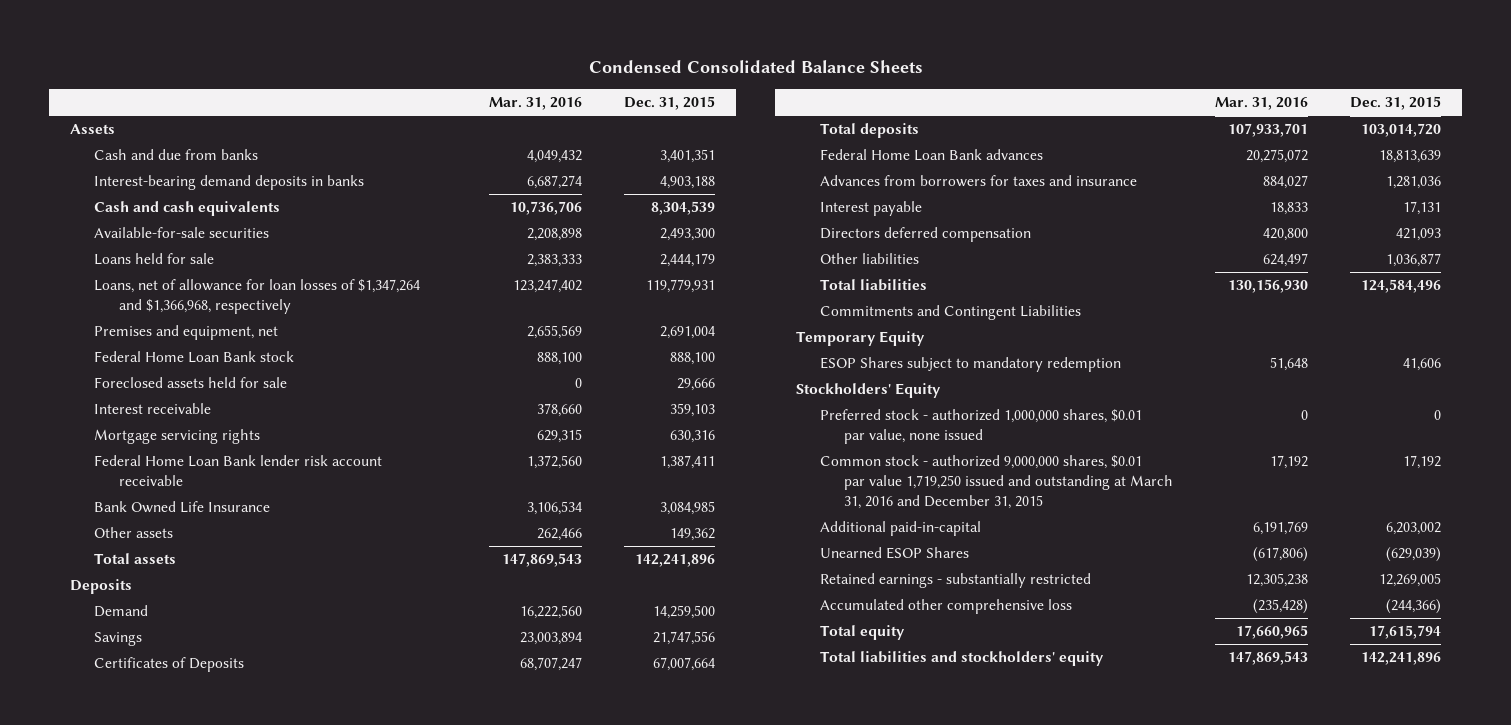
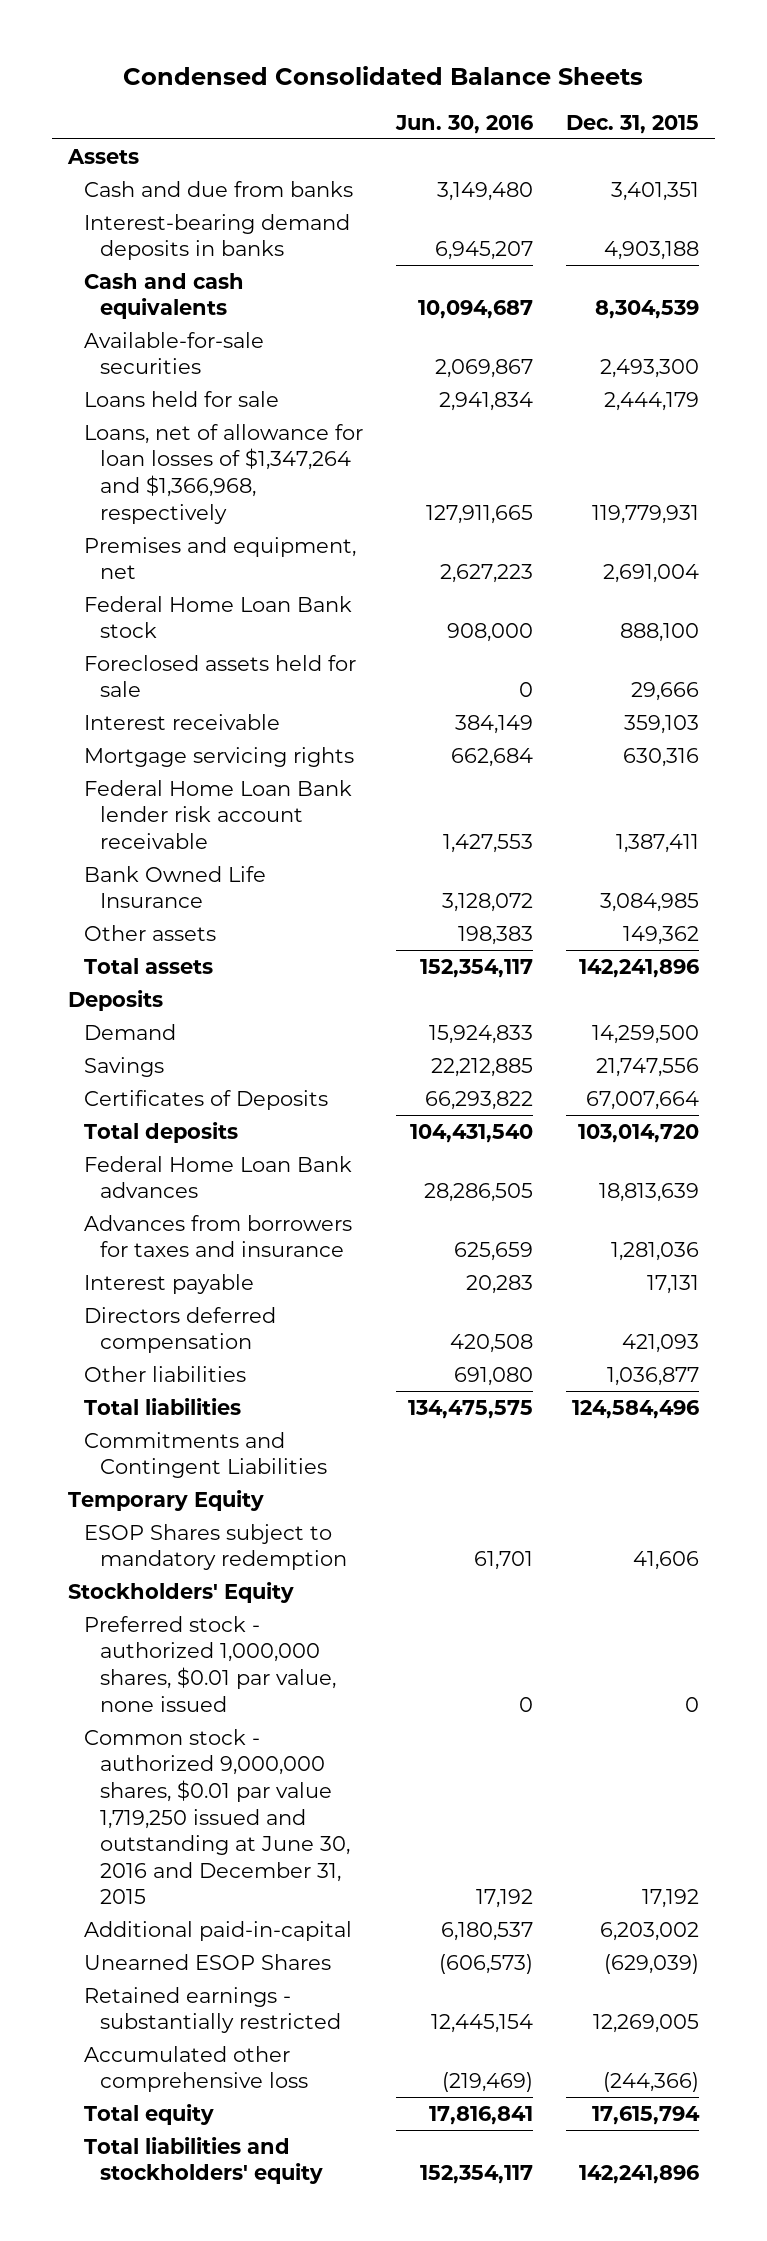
[489,97,583,111] Mar. 31, 2016 -> none
none -> [394,114,533,134] Jun. 30, 2016
[819,455,1174,509] Common stock - authorized 9,000,000 shares, $0.01 par value 1,719,250 issued and outstanding at March 31, 2016 and December 31, 2015 -> [84,1728,351,1905] Common stock - authorized 9,000,000 shares, $0.01 par value 1,719,250 issued and outstanding at June 30, 2016 and December 31, 2015

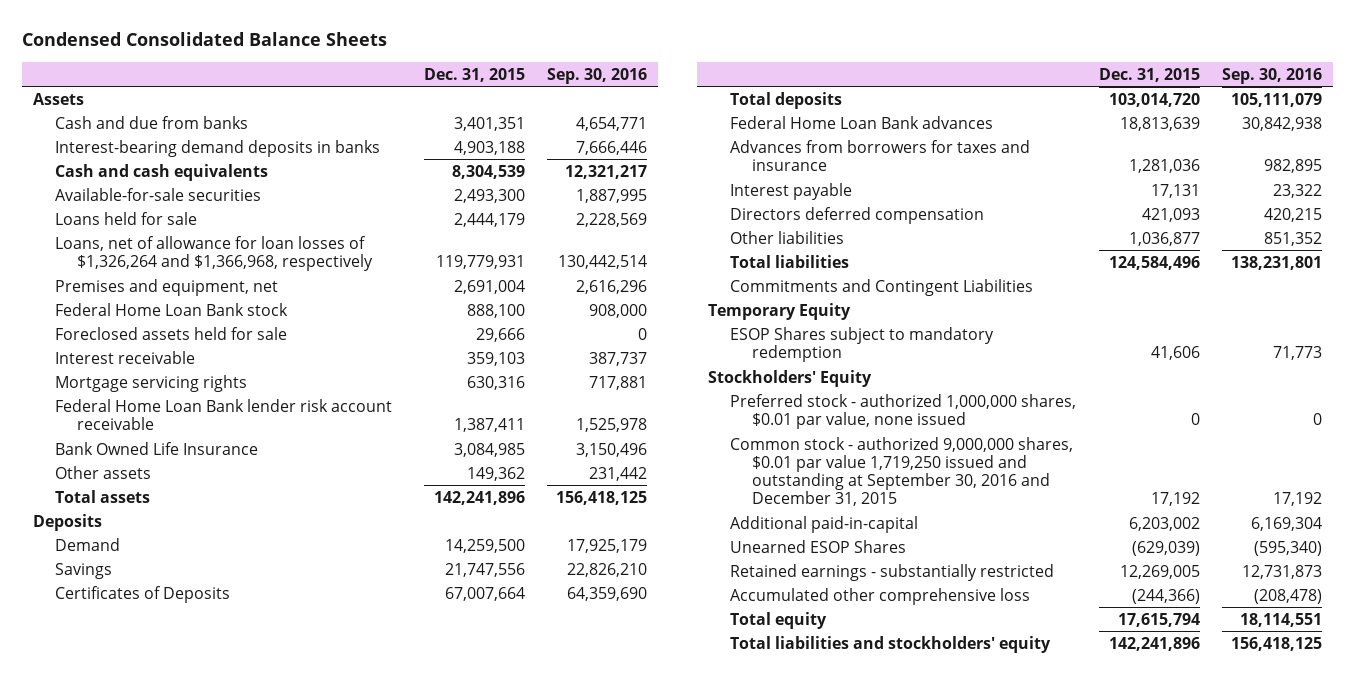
[394,114,533,134] Jun. 30, 2016 -> none
none -> [546,67,647,84] Sep. 30, 2016
[84,423,364,524] Loans, net of allowance for loan losses of $1,347,264 and $1,366,968, respectively -> [55,235,374,271] Loans, net of allowance for loan losses of $1,326,264 and $1,366,968, respectively
[84,1728,351,1905] Common stock - authorized 9,000,000 shares, $0.01 par value 1,719,250 issued and outstanding at June 30, 2016 and December 31, 2015 -> [730,436,1074,507] Common stock - authorized 9,000,000 shares, $0.01 par value 1,719,250 issued and outstanding at September 30, 2016 and December 31, 2015

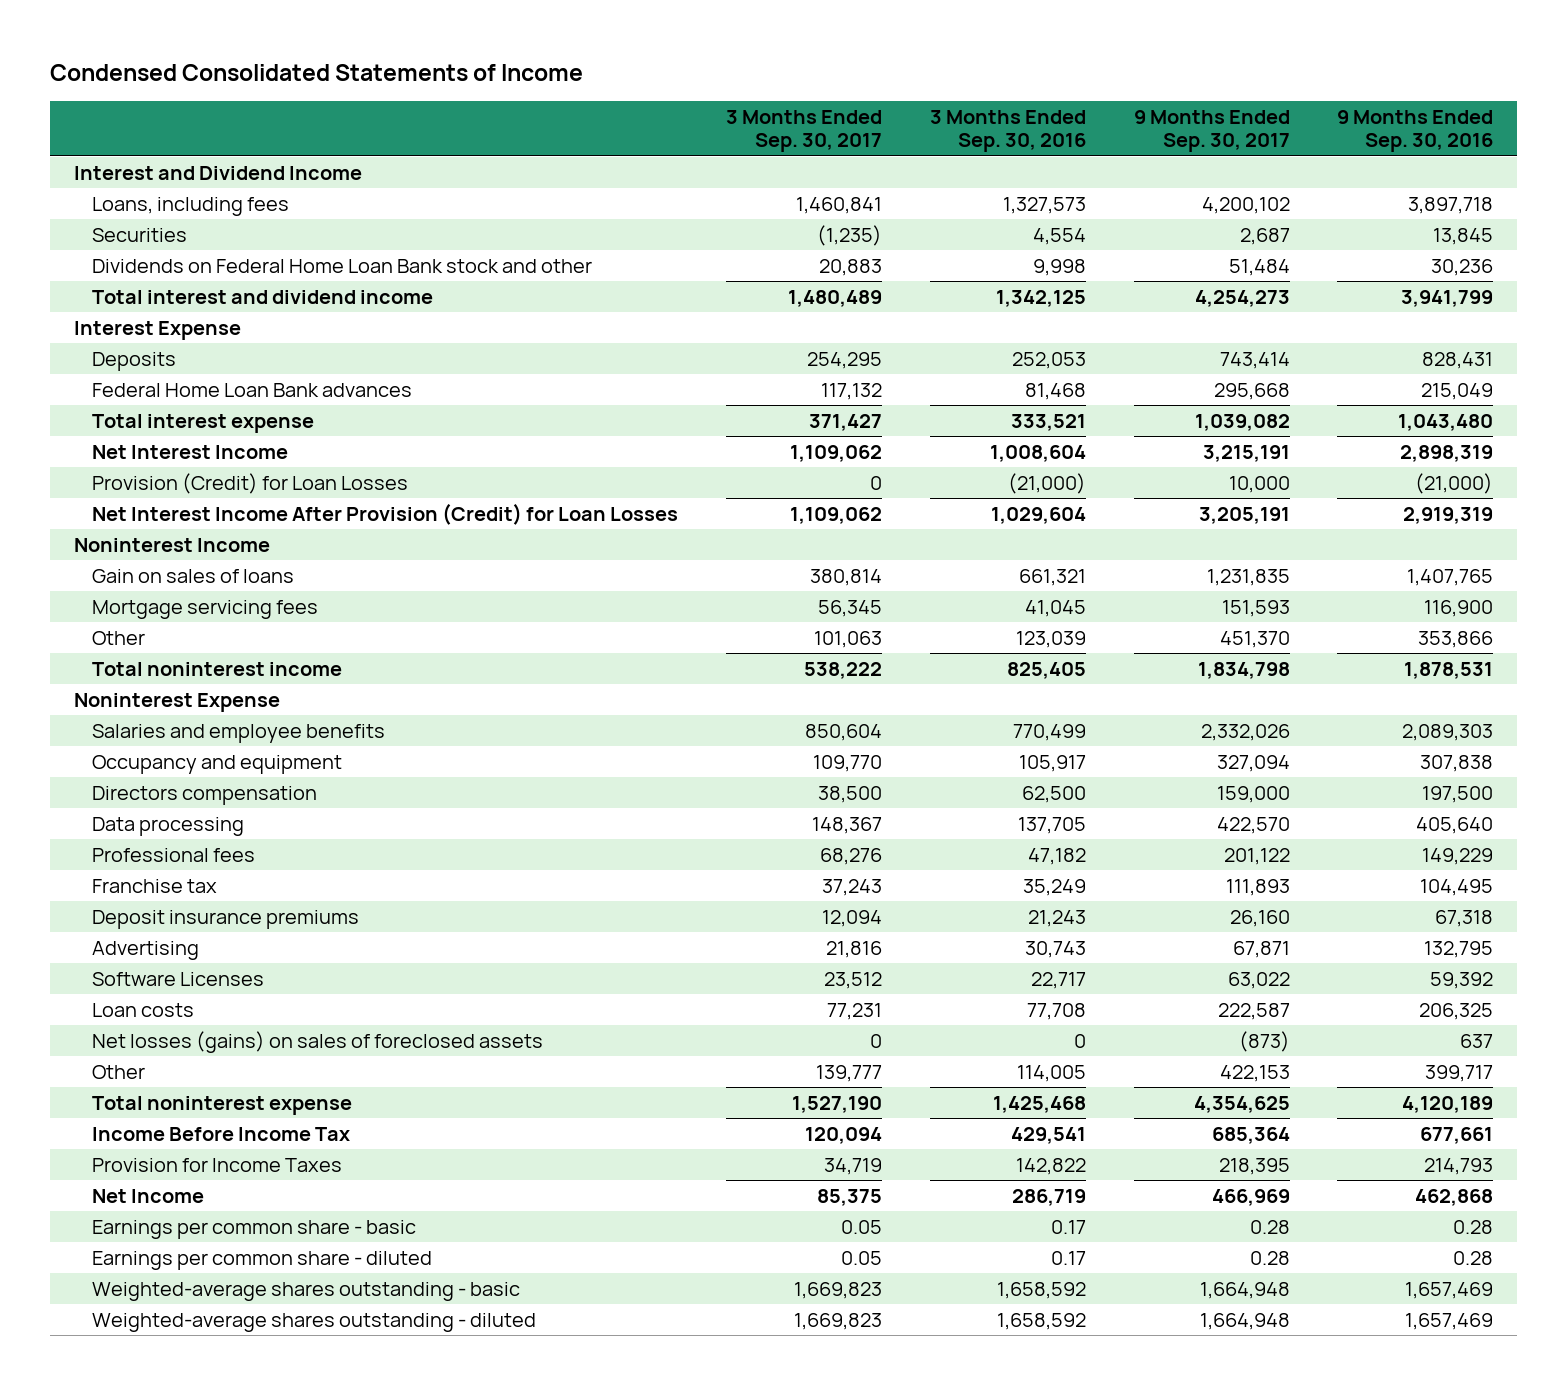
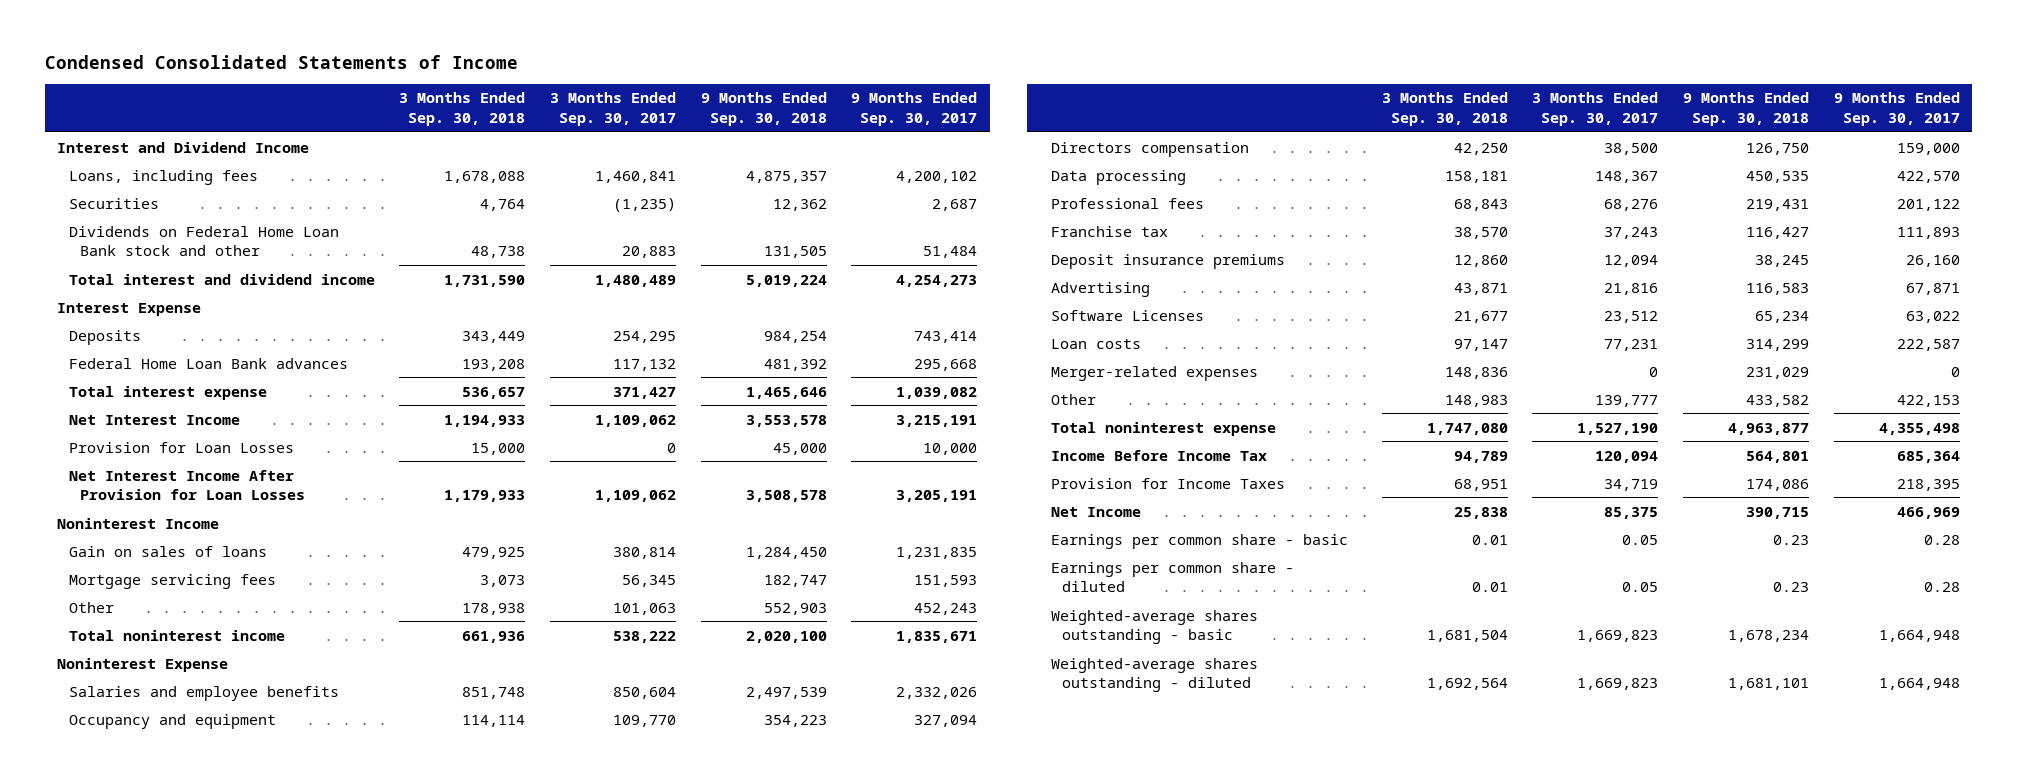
[929,109,1086,153] 3 Months Ended Sep. 30, 2016 -> none
[1337,109,1494,153] 9 Months Ended Sep. 30, 2016 -> none
none -> [399,92,526,127] 3 Months Ended Sep. 30, 2018
none -> [700,92,827,127] 9 Months Ended Sep. 30, 2018
[92,472,409,494] Provision (Credit) for Loan Losses -> [68,441,294,453] Provision for Loan Losses
[92,502,679,525] Net Interest Income After Provision (Credit) for Loan Losses -> [68,469,306,501] Net Interest Income After Provision for Loan Losses
[1219,630,1290,648] 451,370 -> [914,602,978,615] 452,243
[1197,661,1290,679] 1,834,798 -> [896,630,978,643] 1,835,671
[92,1030,544,1053] Net losses (gains) on sales of foreclosed assets -> none
none -> [1051,365,1259,381] Merger-related expenses
[1193,1095,1290,1113] 4,354,625 -> [1878,422,1960,435] 4,355,498

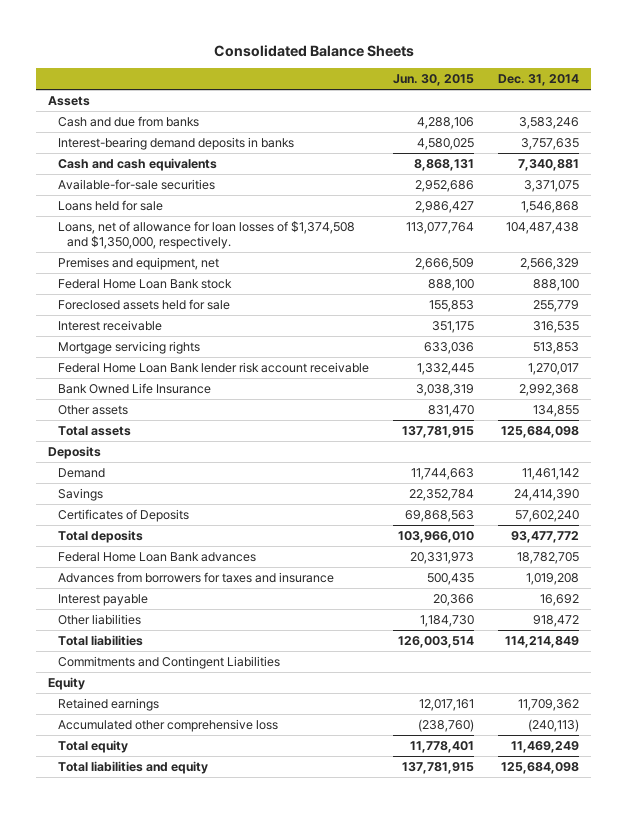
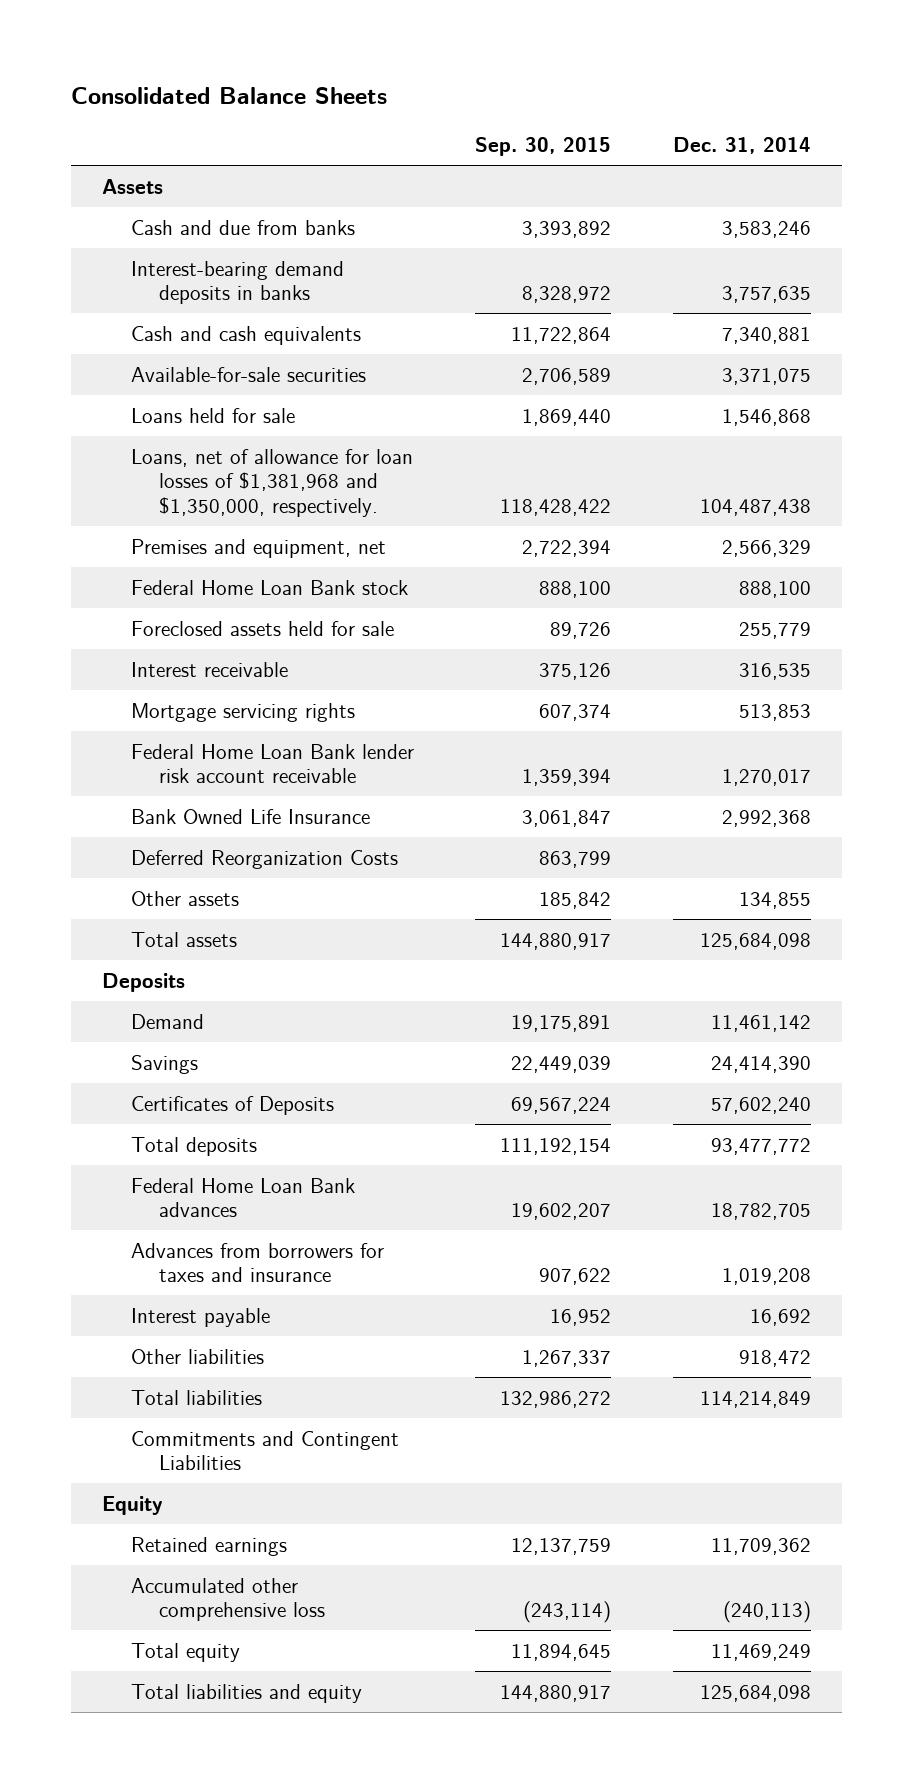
[392,74,474,87] Jun. 30, 2015 -> none
none -> [475,136,612,156] Sep. 30, 2015
[57,220,355,249] Loans, net of allowance for loan losses of $1,374,508 and $1,350,000, respectively. -> [130,448,413,517] Loans, net of allowance for loan losses of $1,381,968 and $1,350,000, respectively.
none -> [130,849,398,869] Deferred Reorganization Costs

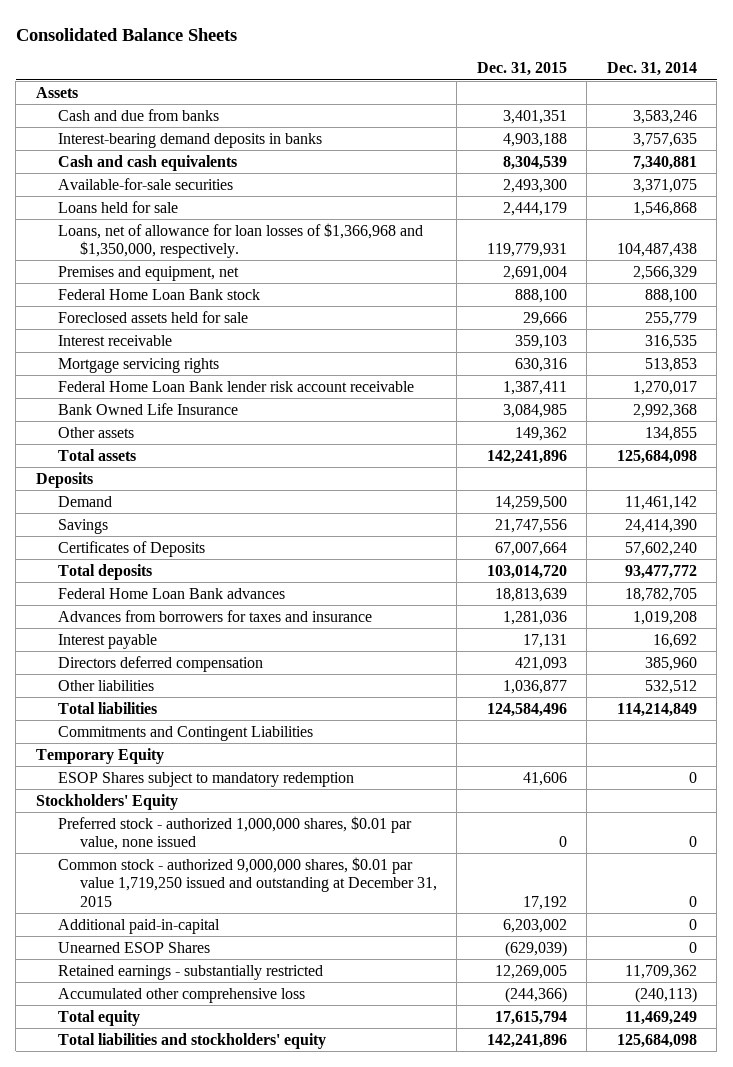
[475,136,612,156] Sep. 30, 2015 -> none
none -> [476,62,567,77] Dec. 31, 2015
[130,448,413,517] Loans, net of allowance for loan losses of $1,381,968 and $1,350,000, respectively. -> [57,222,423,259] Loans, net of allowance for loan losses of $1,366,968 and $1,350,000, respectively.
[130,849,398,869] Deferred Reorganization Costs -> none
none -> [57,655,263,672] Directors deferred compensation
[738,1349,811,1367] 918,472 -> [644,679,697,694] 532,512
none -> [35,747,164,764] Temporary Equity
none -> [57,771,354,787] ESOP Shares subject to mandatory redemption
[102,1495,164,1515] Equity -> [35,793,178,810] Stockholders' Equity
none -> [57,815,412,851] Preferred stock - authorized 1,000,000 shares, $0.01 par value, none issued
none -> [57,856,437,907] Common stock - authorized 9,000,000 shares, $0.01 par value 1,719,250 issued and outstanding at December 31, 2015
none -> [57,918,220,934] Additional paid-in-capital
none -> [57,941,210,953] Unearned ESOP Shares
[130,1536,287,1556] Retained earnings -> [57,964,323,980] Retained earnings - substantially restricted
[130,1683,362,1703] Total liabilities and equity -> [57,1032,326,1049] Total liabilities and stockholders' equity

